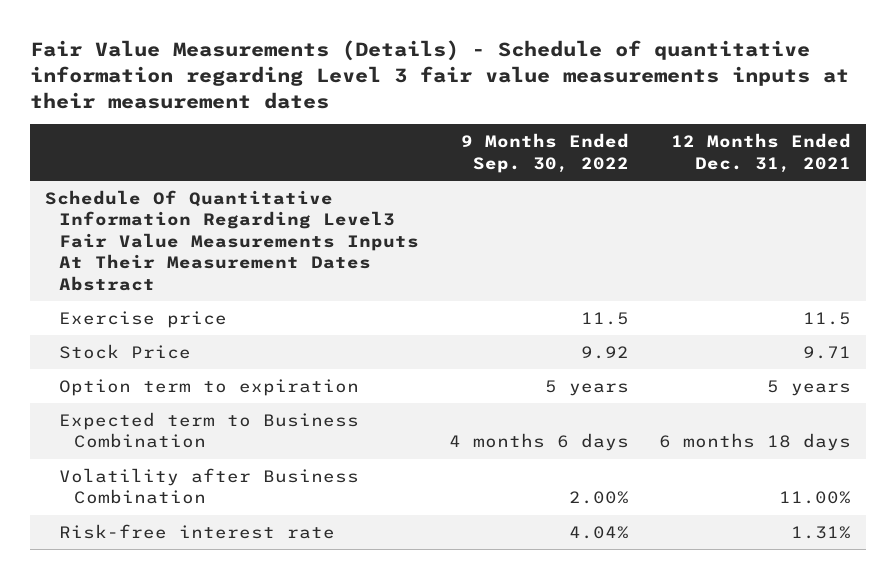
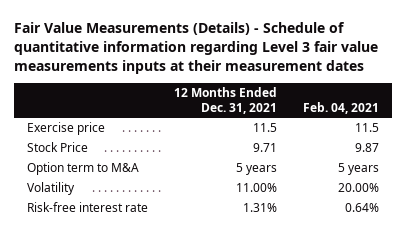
[461,133,630,173] 9 Months Ended Sep. 30, 2022 -> none
none -> [303,101,380,114] Feb. 04, 2021
[44,190,420,291] Schedule Of Quantitative Information Regarding Level3 Fair Value Measurements Inputs At Their Measurement Dates Abstract -> none
[59,412,360,449] Expected term to Business Combination -> none
[59,379,360,397] Option term to expiration -> [26,162,139,176] Option term to M&A
[59,468,360,505] Volatility after Business Combination -> [26,182,75,196] Volatility

